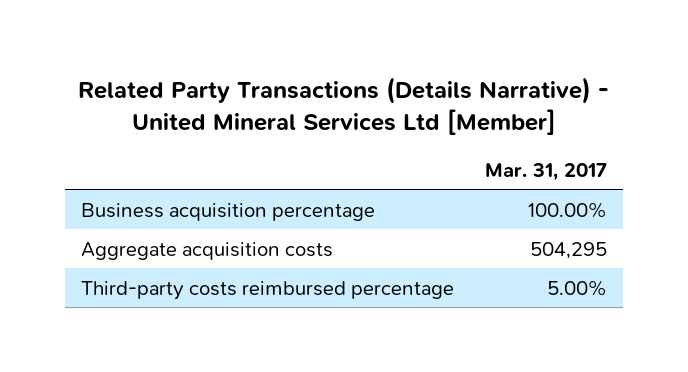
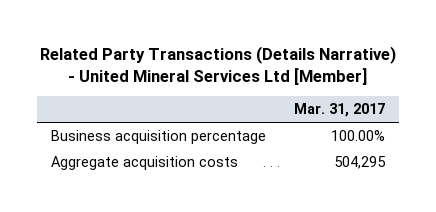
[81,280,455,300] Third-party costs reimbursed percentage -> none

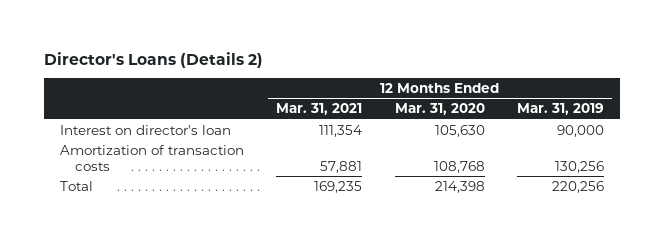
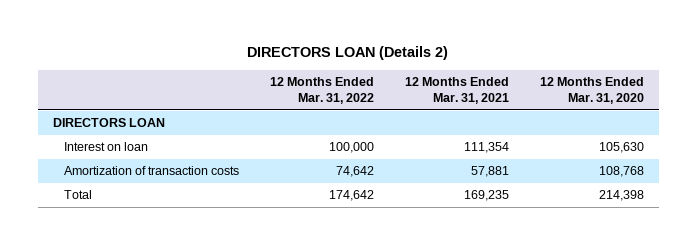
[43,51,263,68] Director's Loans (Details 2) -> [247,46,449,61] DIRECTORS LOAN (Details 2)
[517,103,605,116] Mar. 31, 2019 -> none
none -> [270,77,375,105] 12 Months Ended Mar. 31, 2022
none -> [53,118,166,128] DIRECTORS LOAN
[59,124,231,135] Interest on director's loan -> [64,142,149,152] Interest on loan

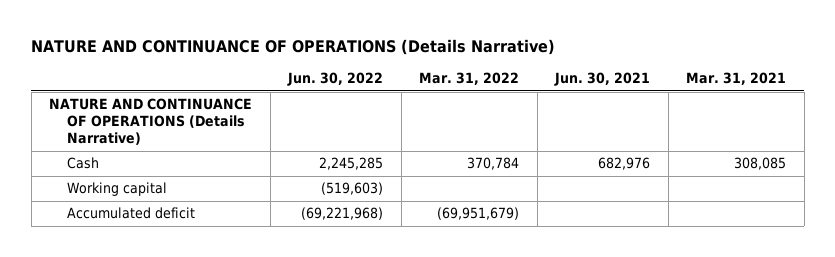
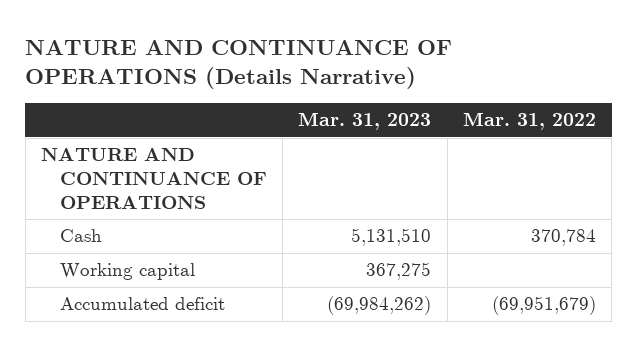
[287,72,384,87] Jun. 30, 2022 -> none
[554,72,651,87] Jun. 30, 2021 -> none
[686,72,787,86] Mar. 31, 2021 -> none
none -> [298,112,432,131] Mar. 31, 2023
[49,98,253,146] NATURE AND CONTINUANCE OF OPERATIONS (Details Narrative) -> [41,148,267,209] NATURE AND CONTINUANCE OF OPERATIONS

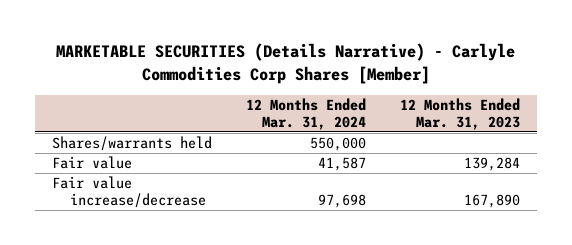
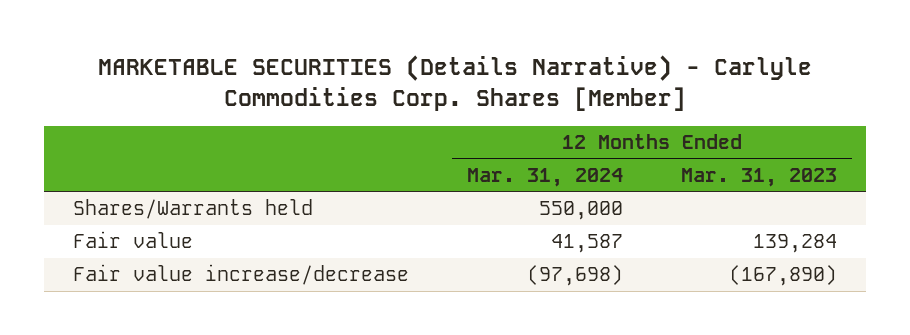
[55,43,515,84] MARKETABLE SECURITIES (Details Narrative) - Carlyle Commodities Corp Shares [Member] -> [97,54,812,111] MARKETABLE SECURITIES (Details Narrative) - Carlyle Commodities Corp. Shares [Member]
[51,136,212,152] Shares/warrants held -> [72,199,313,220] Shares/Warrants held
[317,194,366,209] 97,698 -> [526,265,623,287] (97,698)
[463,194,520,209] 167,890 -> [729,265,838,287] (167,890)

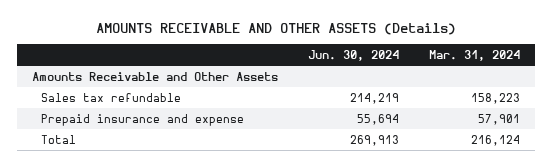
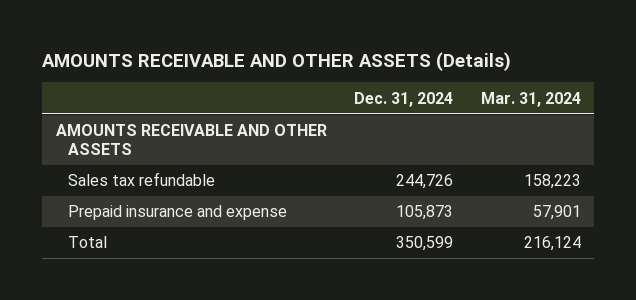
[307,49,399,61] Jun. 30, 2024 -> none
none -> [354,91,454,107] Dec. 31, 2024
[31,71,278,81] Amounts Receivable and Other Assets -> [55,124,327,156] AMOUNTS RECEIVABLE AND OTHER ASSETS

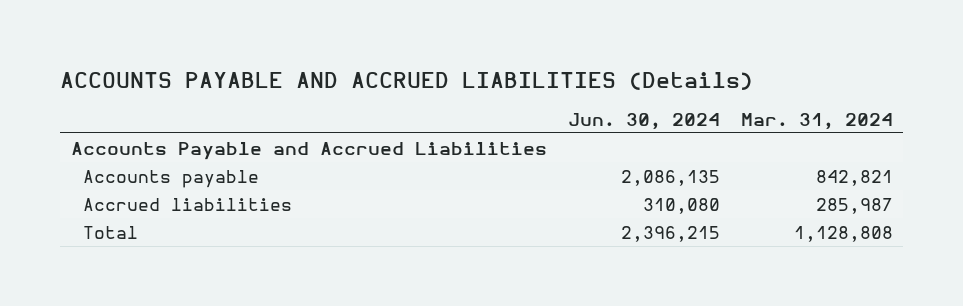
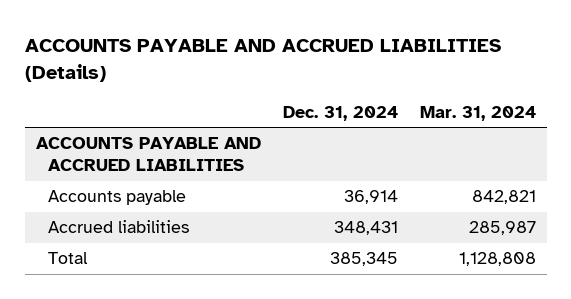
[567,112,720,130] Jun. 30, 2024 -> none
none -> [282,105,398,121] Dec. 31, 2024
[70,141,547,160] Accounts Payable and Accrued Liabilities -> [35,137,261,172] ACCOUNTS PAYABLE AND ACCRUED LIABILITIES

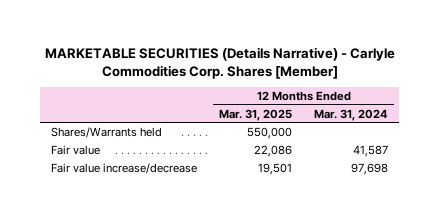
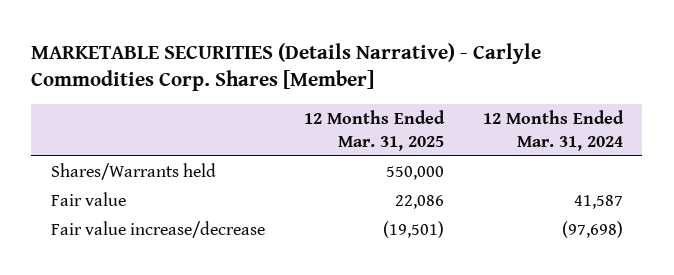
[258,162,293,175] 19,501 -> [382,221,444,239] (19,501)
[351,162,389,175] 97,698 -> [561,221,623,239] (97,698)

